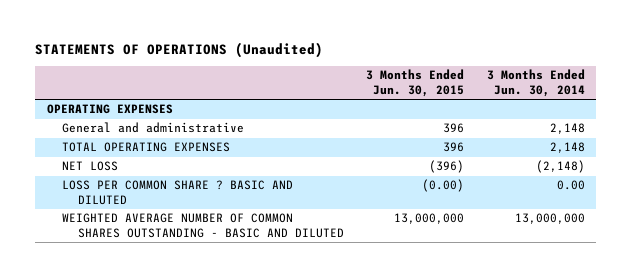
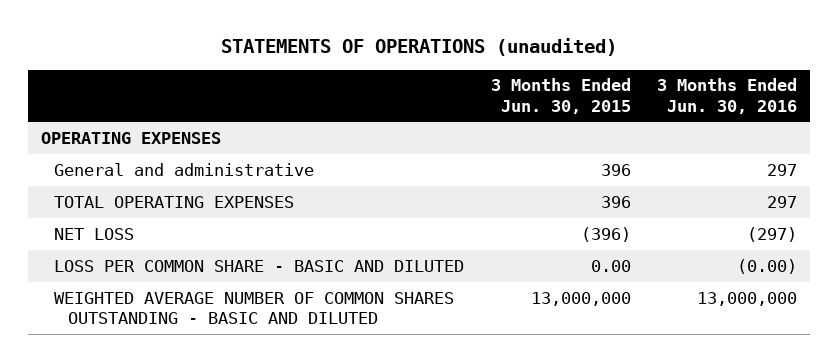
[35,41,324,58] STATEMENTS OF OPERATIONS (Unaudited) -> [220,38,617,57] STATEMENTS OF OPERATIONS (unaudited)
[486,69,585,97] 3 Months Ended Jun. 30, 2014 -> none
none -> [657,78,798,114] 3 Months Ended Jun. 30, 2016
[62,180,294,206] LOSS PER COMMON SHARE ? BASIC AND DILUTED -> [54,259,465,272] LOSS PER COMMON SHARE - BASIC AND DILUTED
[422,179,465,193] (0.00) -> [590,259,631,272] 0.00

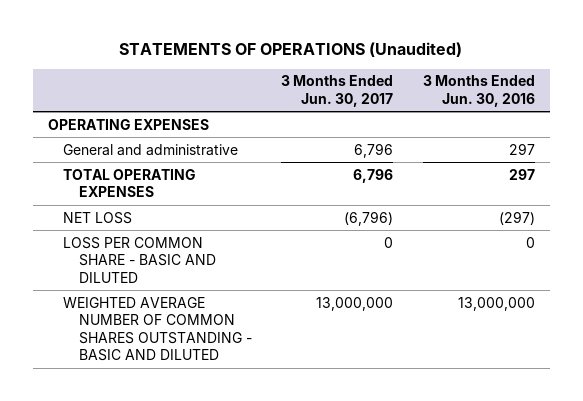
[220,38,617,57] STATEMENTS OF OPERATIONS (unaudited) -> [119,41,463,57] STATEMENTS OF OPERATIONS (Unaudited)
[490,78,631,114] 3 Months Ended Jun. 30, 2015 -> none
none -> [281,75,394,107] 3 Months Ended Jun. 30, 2017
[737,258,798,274] (0.00) -> [525,236,535,248] 0

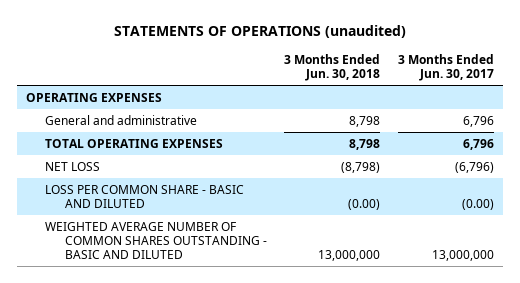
[119,41,463,57] STATEMENTS OF OPERATIONS (Unaudited) -> [114,24,407,38] STATEMENTS OF OPERATIONS (unaudited)
[422,75,535,107] 3 Months Ended Jun. 30, 2016 -> none
none -> [284,53,381,81] 3 Months Ended Jun. 30, 2018
[384,236,394,248] 0 -> [462,198,495,210] (0.00)

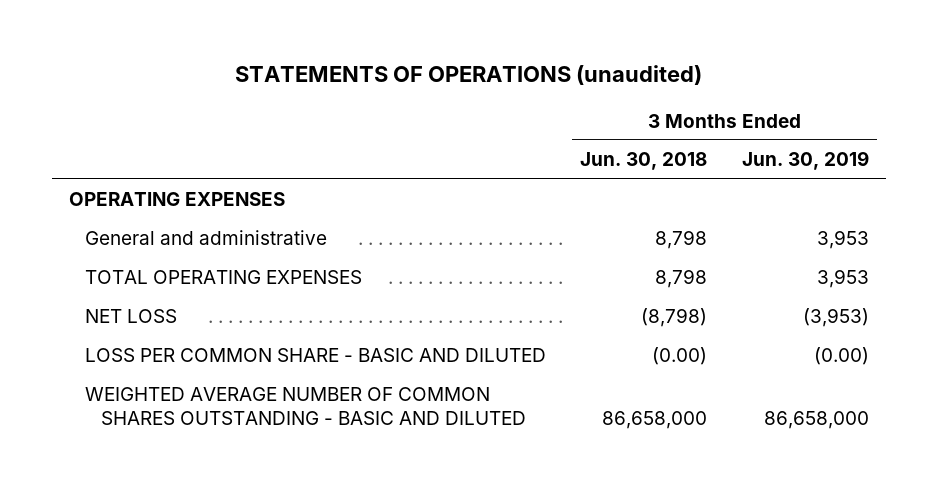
[398,53,495,81] 3 Months Ended Jun. 30, 2017 -> none
none -> [741,151,869,171] Jun. 30, 2019
[318,249,381,261] 13,000,000 -> [602,410,708,429] 86,658,000

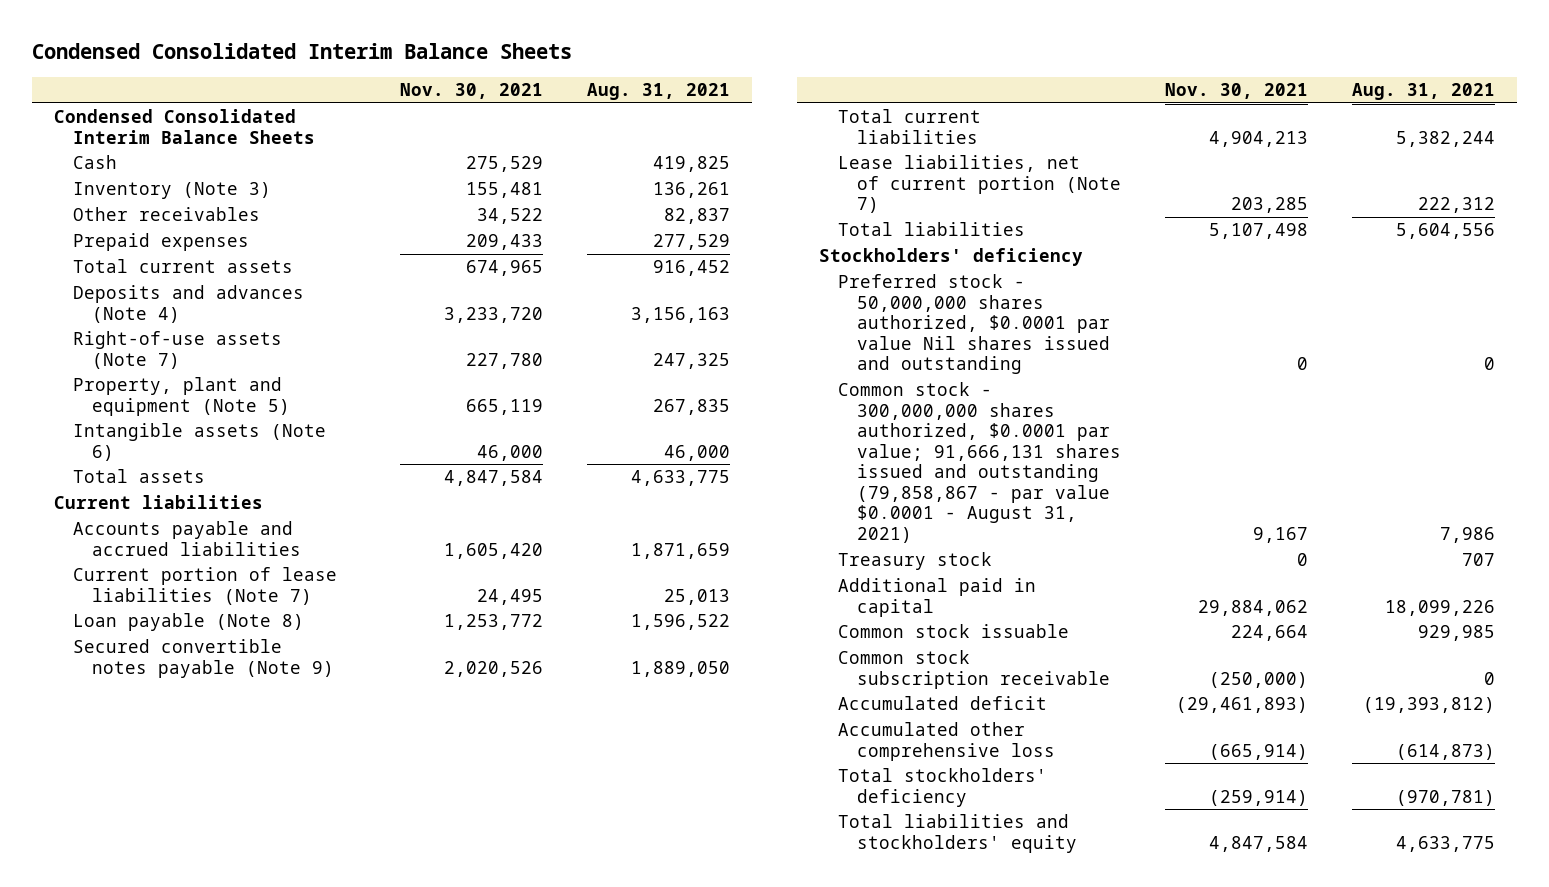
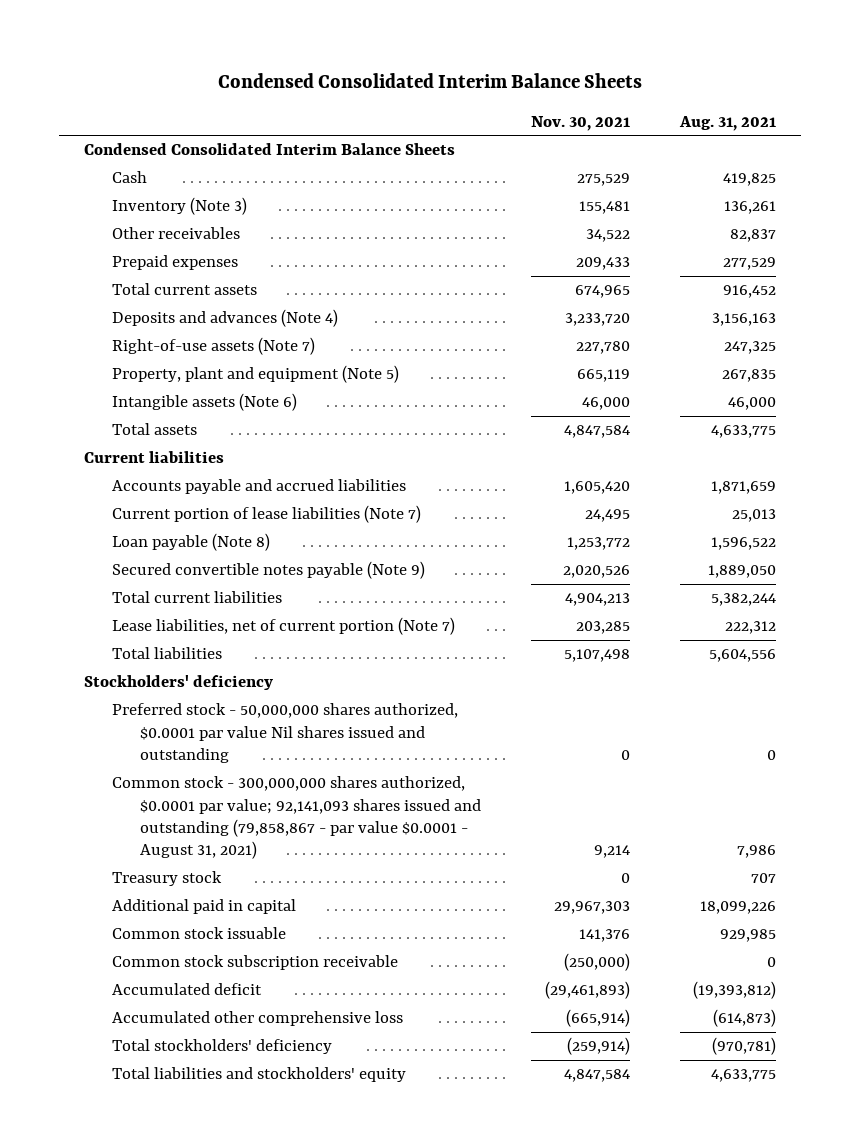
[837,382,1121,543] Common stock - 300,000,000 shares authorized, $0.0001 par value; 91,666,131 shares issued and outstanding (79,858,867 - par value $0.0001 - August 31, 2021) -> [112,776,482,860] Common stock - 300,000,000 shares authorized, $0.0001 par value; 92,141,093 shares issued and outstanding (79,858,867 - par value $0.0001 - August 31, 2021)
[1252,526,1308,543] 9,167 -> [594,845,631,859] 9,214
[1197,599,1308,616] 29,884,062 -> [554,901,631,915] 29,967,303
[1230,625,1308,642] 224,664 -> [579,929,631,943] 141,376

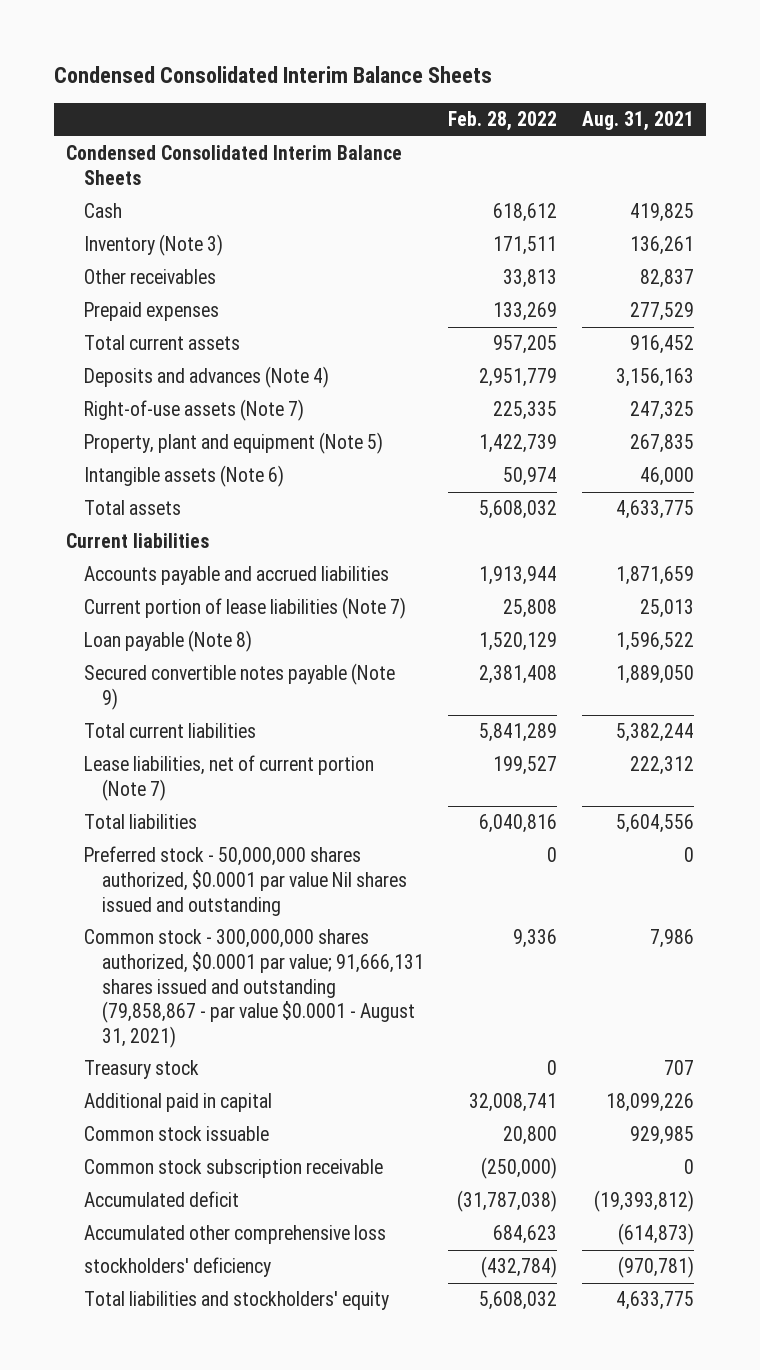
[531,115,631,131] Nov. 30, 2021 -> none
none -> [448,111,558,132] Feb. 28, 2022
[84,675,274,691] Stockholders' deficiency -> none
[112,776,482,860] Common stock - 300,000,000 shares authorized, $0.0001 par value; 92,141,093 shares issued and outstanding (79,858,867 - par value $0.0001 - August 31, 2021) -> [83,929,424,1048] Common stock - 300,000,000 shares authorized, $0.0001 par value; 91,666,131 shares issued and outstanding (79,858,867 - par value $0.0001 - August 31, 2021)
[112,1039,333,1055] Total stockholders' deficiency -> [83,1257,271,1278] stockholders' deficiency

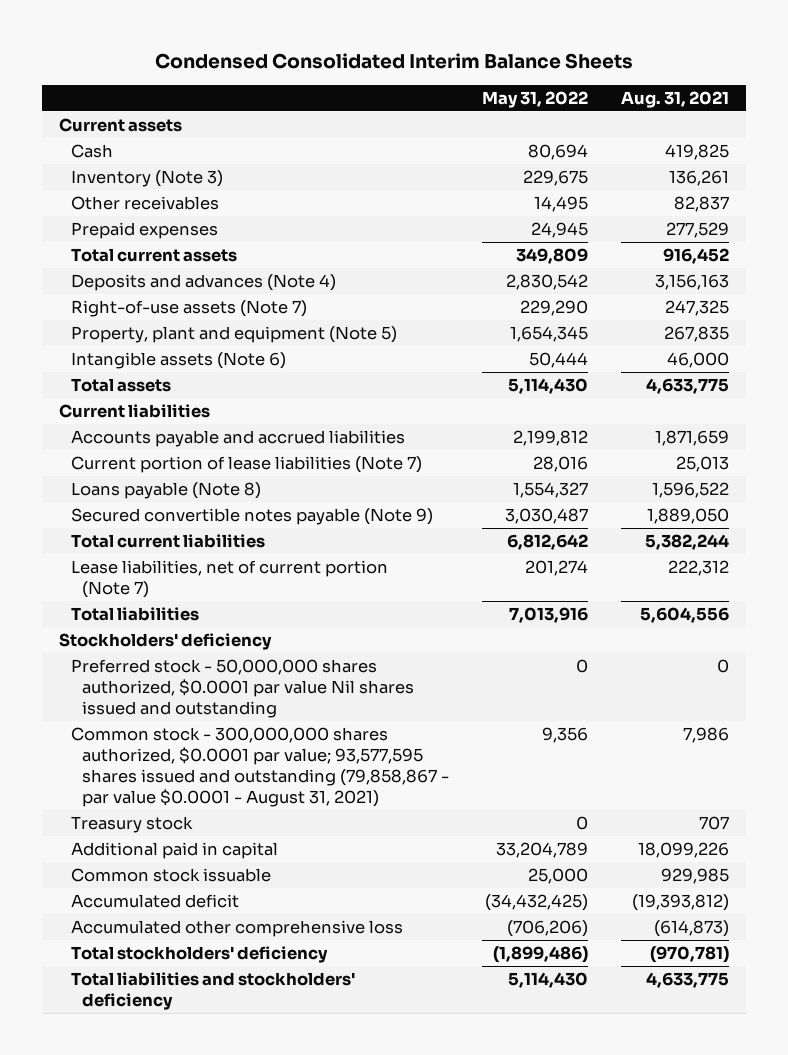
[448,111,558,132] Feb. 28, 2022 -> none
none -> [482,90,589,108] May 31, 2022
[65,145,402,185] Condensed Consolidated Interim Balance Sheets -> none
none -> [58,118,182,133] Current assets
[83,630,252,653] Loan payable (Note 8) -> [70,482,261,500] Loans payable (Note 8)
none -> [58,633,272,651] Stockholders' deficiency
[83,929,424,1048] Common stock - 300,000,000 shares authorized, $0.0001 par value; 91,666,131 shares issued and outstanding (79,858,867 - par value $0.0001 - August 31, 2021) -> [70,727,450,808] Common stock - 300,000,000 shares authorized, $0.0001 par value; 93,577,595 shares issued and outstanding (79,858,867 - par value $0.0001 - August 31, 2021)
[83,1159,383,1179] Common stock subscription receivable -> none
[83,1257,271,1278] stockholders' deficiency -> [70,946,328,964] Total stockholders' deficiency
[83,1291,389,1311] Total liabilities and stockholders' equity -> [70,972,355,1011] Total liabilities and stockholders' deficiency

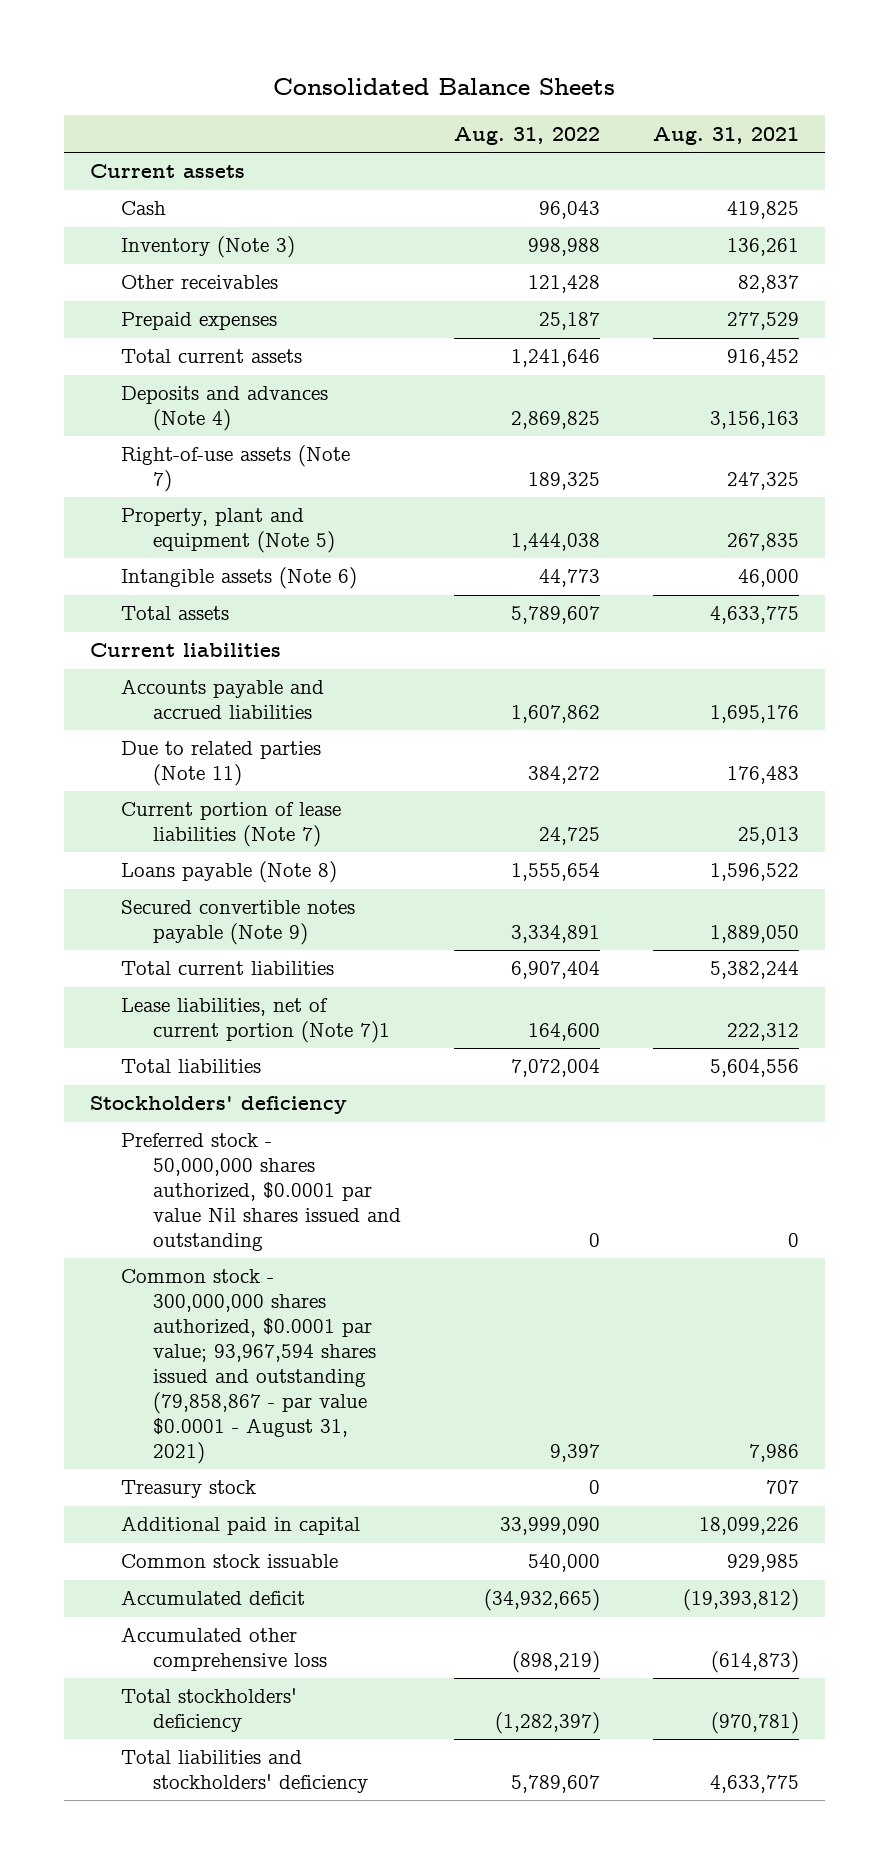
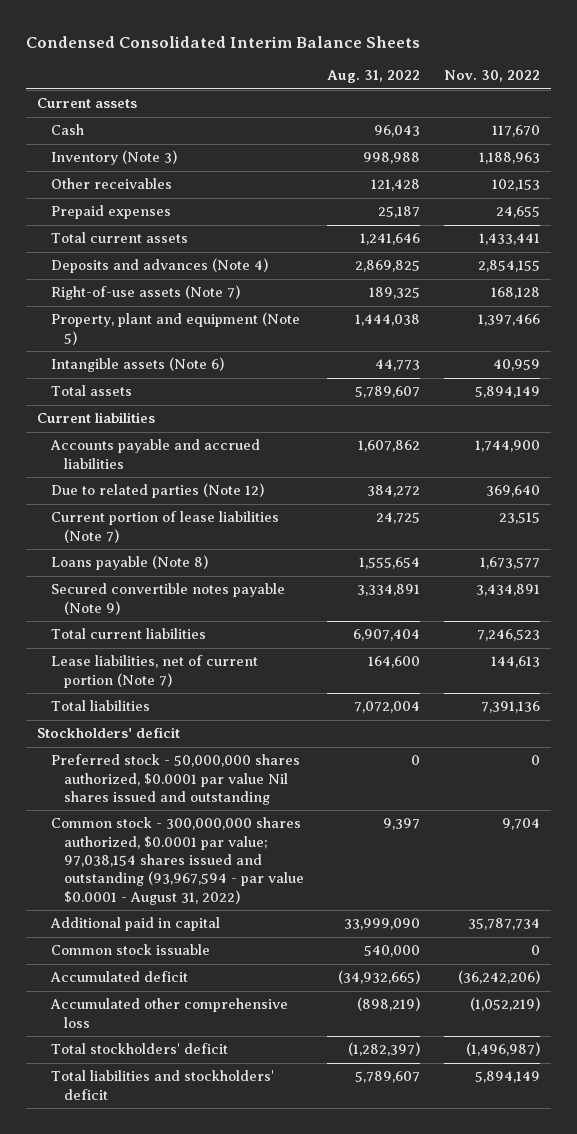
[273,78,616,96] Consolidated Balance Sheets -> [25,35,420,48] Condensed Consolidated Interim Balance Sheets
[652,126,799,145] Aug. 31, 2021 -> none
none -> [443,70,540,83] Nov. 30, 2022
[121,741,322,787] Due to related parties (Note 11) -> [50,483,264,499] Due to related parties (Note 12)
[121,998,390,1044] Lease liabilities, net of current portion (Note 7)1 -> [50,655,258,688] Lease liabilities, net of current portion (Note 7)
[90,1096,348,1115] Stockholders' deficiency -> [37,727,181,739] Stockholders' deficit
[121,1480,257,1499] Treasury stock -> none
[121,1269,376,1464] Common stock - 300,000,000 shares authorized, $0.0001 par value; 93,967,594 shares issued and outstanding (79,858,867 - par value $0.0001 - August 31, 2021) -> [50,817,305,905] Common stock - 300,000,000 shares authorized, $0.0001 par value; 97,038,154 shares issued and outstanding (93,967,594 - par value $0.0001 - August 31, 2022)
[121,1688,298,1733] Total stockholders' deficiency -> [50,1043,228,1055] Total stockholders' deficit
[121,1750,368,1794] Total liabilities and stockholders' deficiency -> [50,1070,274,1100] Total liabilities and stockholders' deficit

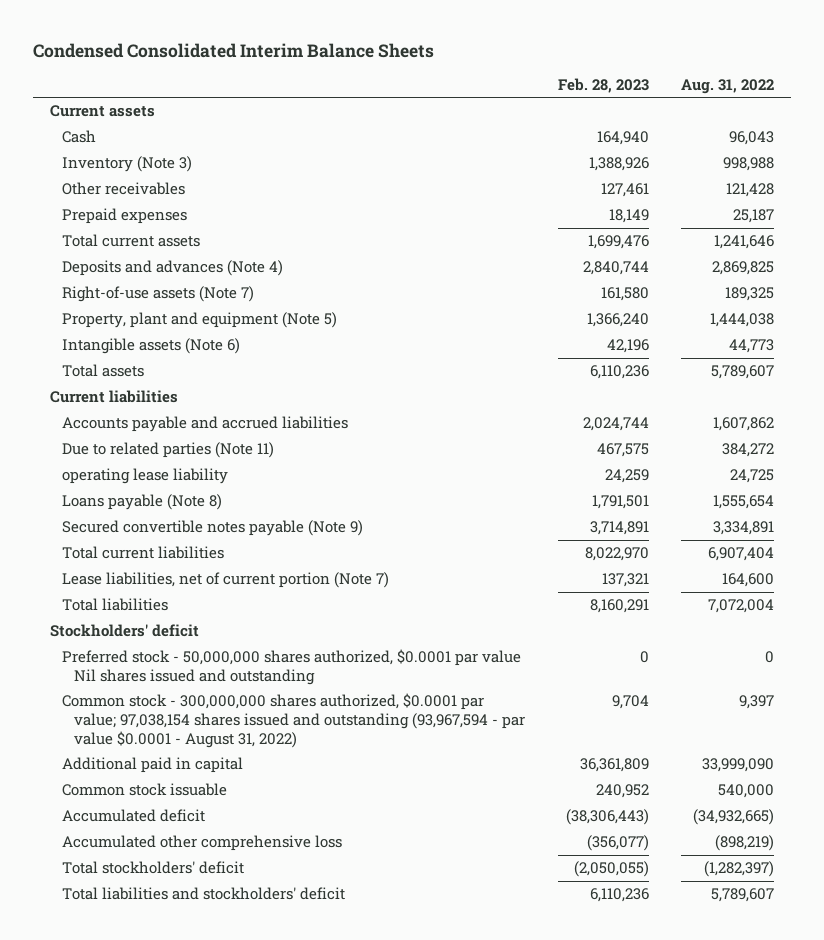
[443,70,540,83] Nov. 30, 2022 -> none
none -> [557,78,649,94] Feb. 28, 2023
[50,483,264,499] Due to related parties (Note 12) -> [61,442,274,459] Due to related parties (Note 11)
[50,511,279,543] Current portion of lease liabilities (Note 7) -> [61,468,228,485] operating lease liability

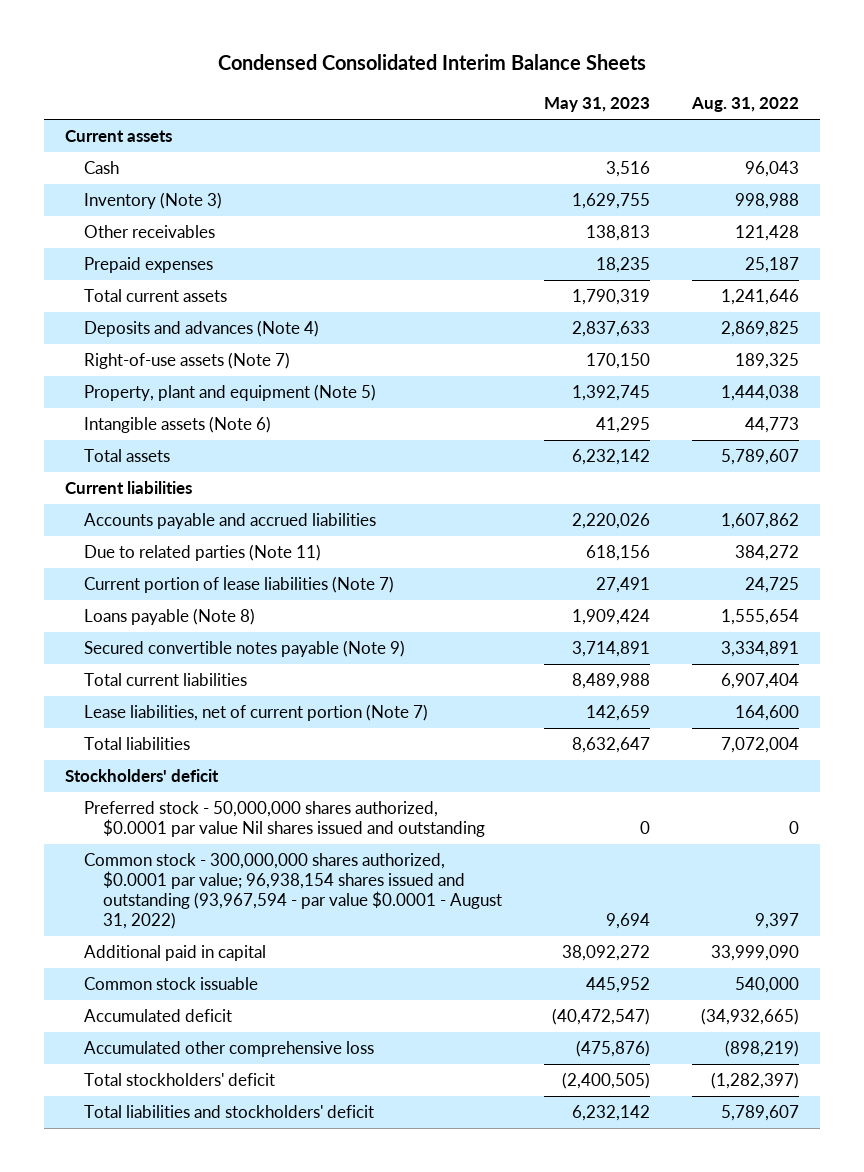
[557,78,649,94] Feb. 28, 2023 -> none
none -> [543,97,650,113] May 31, 2023
[61,468,228,485] operating lease liability -> [83,576,394,594] Current portion of lease liabilities (Note 7)
[61,693,525,748] Common stock - 300,000,000 shares authorized, $0.0001 par value; 97,038,154 shares issued and outstanding (93,967,594 - par value $0.0001 - August 31, 2022) -> [83,853,502,930] Common stock - 300,000,000 shares authorized, $0.0001 par value; 96,938,154 shares issued and outstanding (93,967,594 - par value $0.0001 - August 31, 2022)

